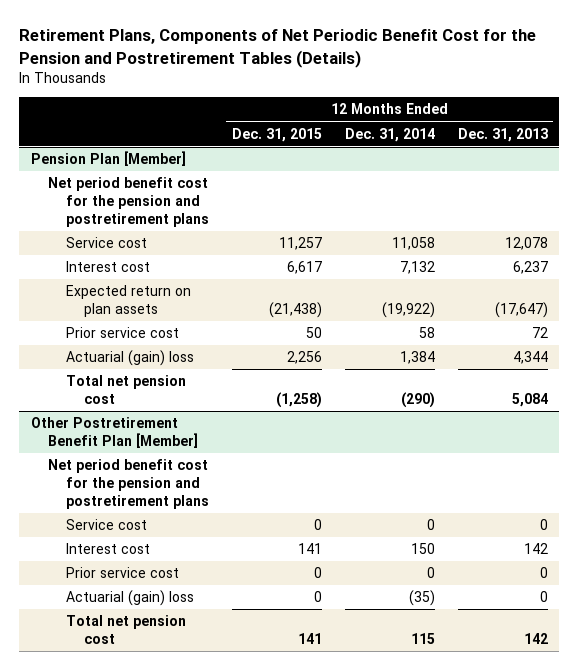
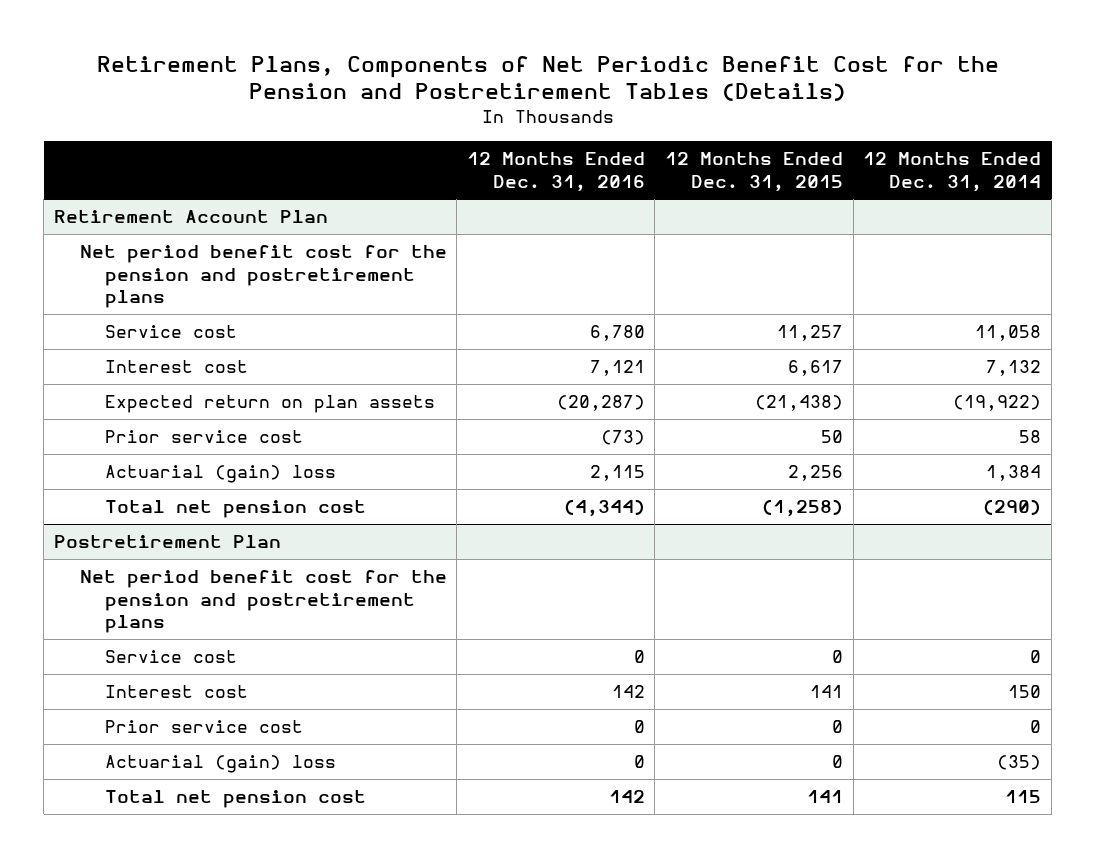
[457,127,548,142] Dec. 31, 2013 -> none
none -> [466,152,645,192] 12 Months Ended Dec. 31, 2016
[30,151,186,167] Pension Plan [Member] -> [54,210,329,224] Retirement Account Plan
[30,417,199,448] Other Postretirement Benefit Plan [Member] -> [54,535,282,549] Postretirement Plan

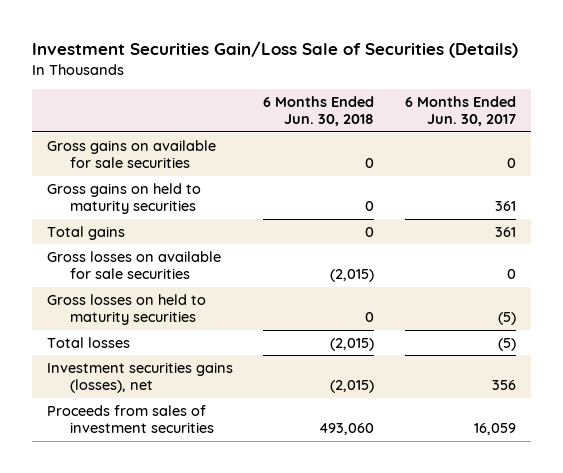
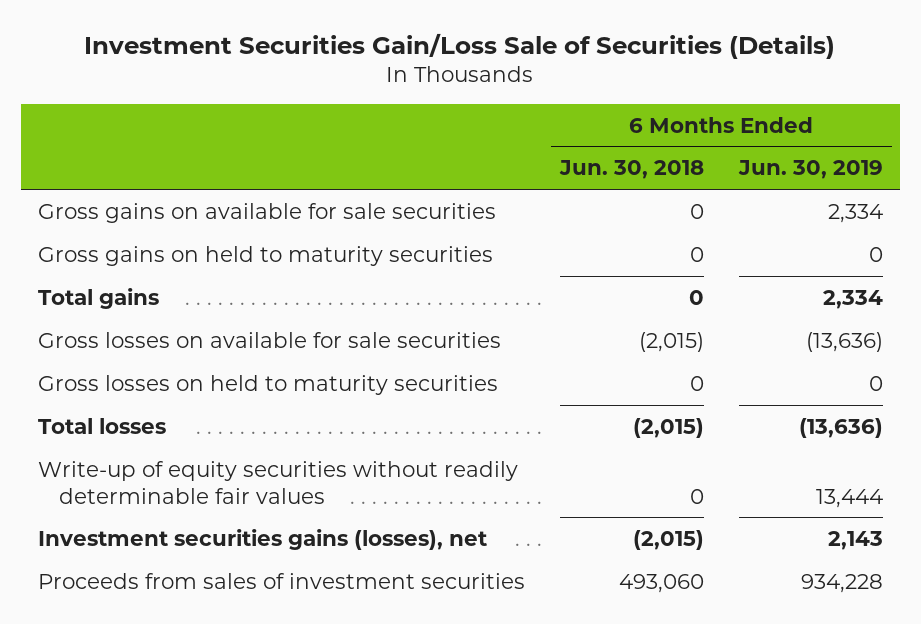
[404,95,516,127] 6 Months Ended Jun. 30, 2017 -> none
none -> [737,160,883,180] Jun. 30, 2019
none -> [37,460,518,504] Write-up of equity securities without readily determinable fair values

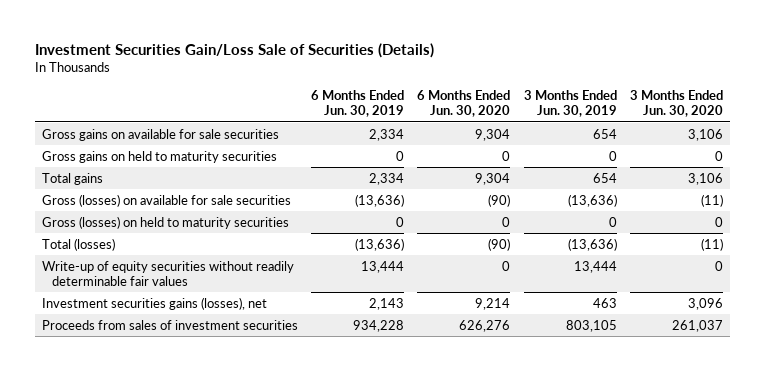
[558,160,704,180] Jun. 30, 2018 -> none
none -> [417,90,511,118] 6 Months Ended Jun. 30, 2020
none -> [523,90,617,118] 3 Months Ended Jun. 30, 2019
none -> [629,90,723,118] 3 Months Ended Jun. 30, 2020
[37,331,501,348] Gross losses on available for sale securities -> [41,193,291,207] Gross (losses) on available for sale securities
[37,374,498,395] Gross losses on held to maturity securities -> [41,215,289,229] Gross (losses) on held to maturity securities
[37,417,166,434] Total losses -> [41,237,115,251] Total (losses)

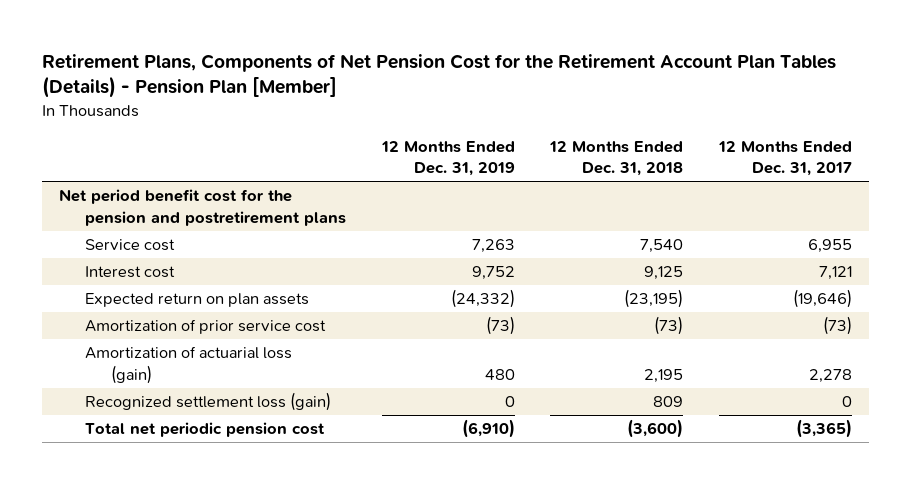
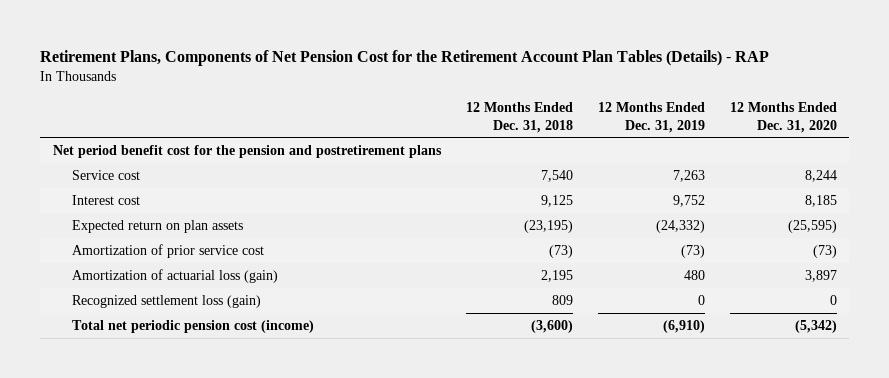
[41,53,836,99] Retirement Plans, Components of Net Pension Cost for the Retirement Account Plan Tables (Details) - Pension Plan [Member] -> [40,49,770,66] Retirement Plans, Components of Net Pension Cost for the Retirement Account Plan Tables (Details) - RAP
[717,140,852,177] 12 Months Ended Dec. 31, 2017 -> none
none -> [729,101,837,133] 12 Months Ended Dec. 31, 2020
[85,422,326,438] Total net periodic pension cost -> [71,319,314,333] Total net periodic pension cost (income)

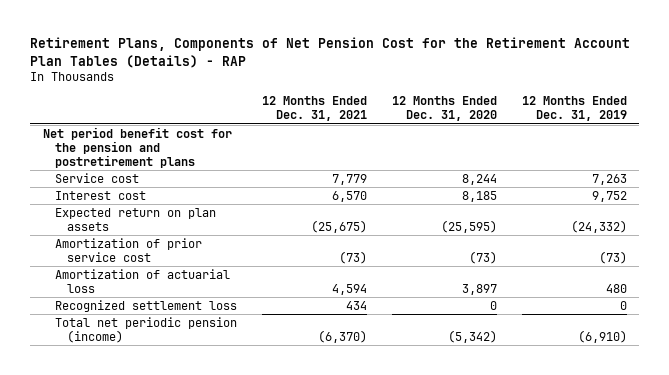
[465,101,573,133] 12 Months Ended Dec. 31, 2018 -> none
none -> [261,96,367,122] 12 Months Ended Dec. 31, 2021
[71,268,278,283] Amortization of actuarial loss (gain) -> [54,268,230,293] Amortization of actuarial loss
[71,294,261,308] Recognized settlement loss (gain) -> [54,299,237,312] Recognized settlement loss
[71,319,314,333] Total net periodic pension cost (income) -> [54,316,237,343] Total net periodic pension (income)

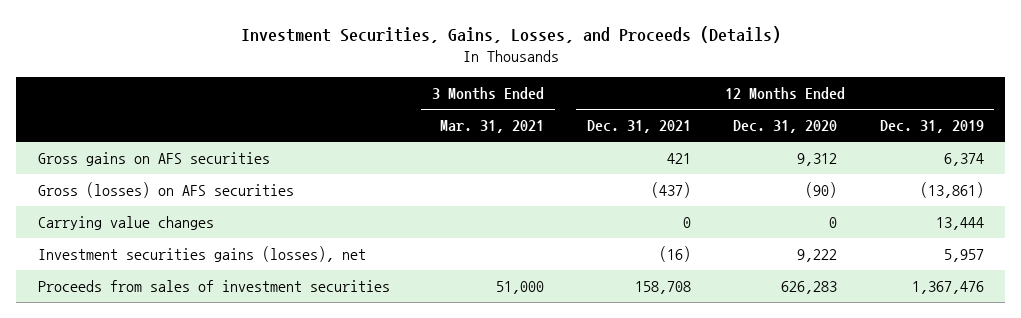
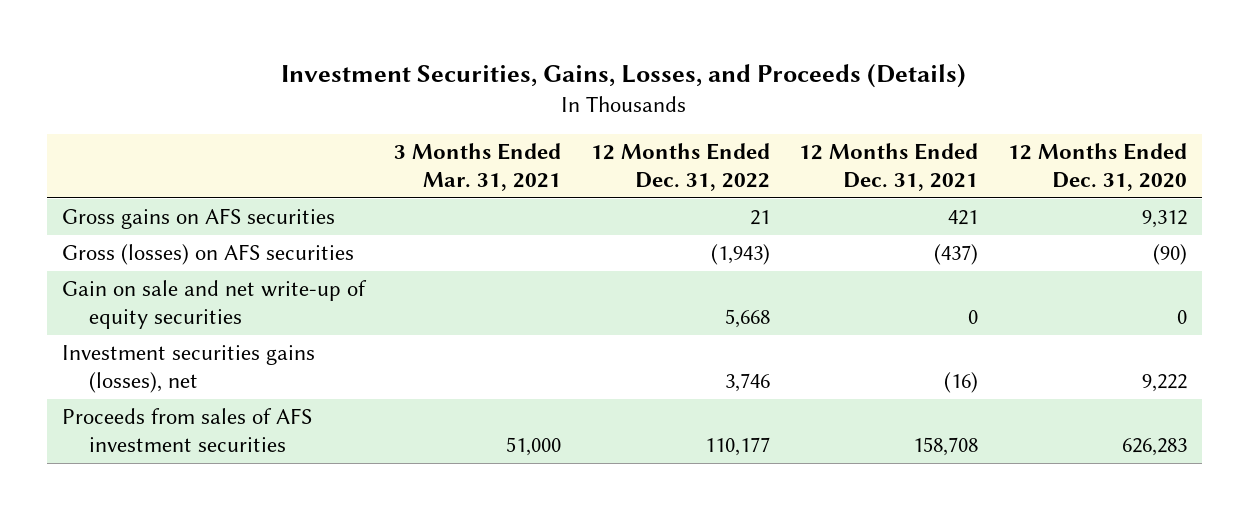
[879,120,984,134] Dec. 31, 2019 -> none
none -> [590,143,770,192] 12 Months Ended Dec. 31, 2022
[37,216,214,231] Carrying value changes -> none
none -> [61,280,367,330] Gain on sale and net write-up of equity securities
[37,280,390,293] Proceeds from sales of investment securities -> [61,408,312,453] Proceeds from sales of AFS investment securities

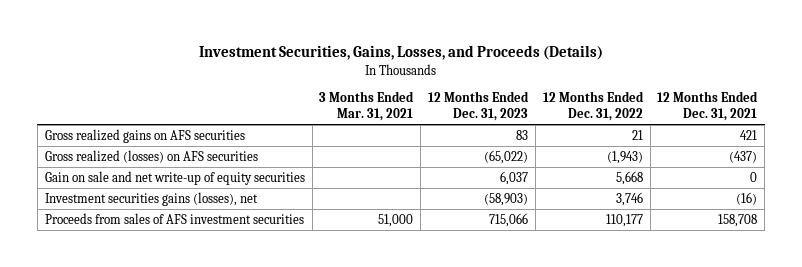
[1007,143,1187,192] 12 Months Ended Dec. 31, 2020 -> none
none -> [428,91,530,122] 12 Months Ended Dec. 31, 2023
[61,208,335,230] Gross gains on AFS securities -> [44,128,245,143] Gross realized gains on AFS securities
[61,244,354,266] Gross (losses) on AFS securities -> [44,149,258,163] Gross realized (losses) on AFS securities

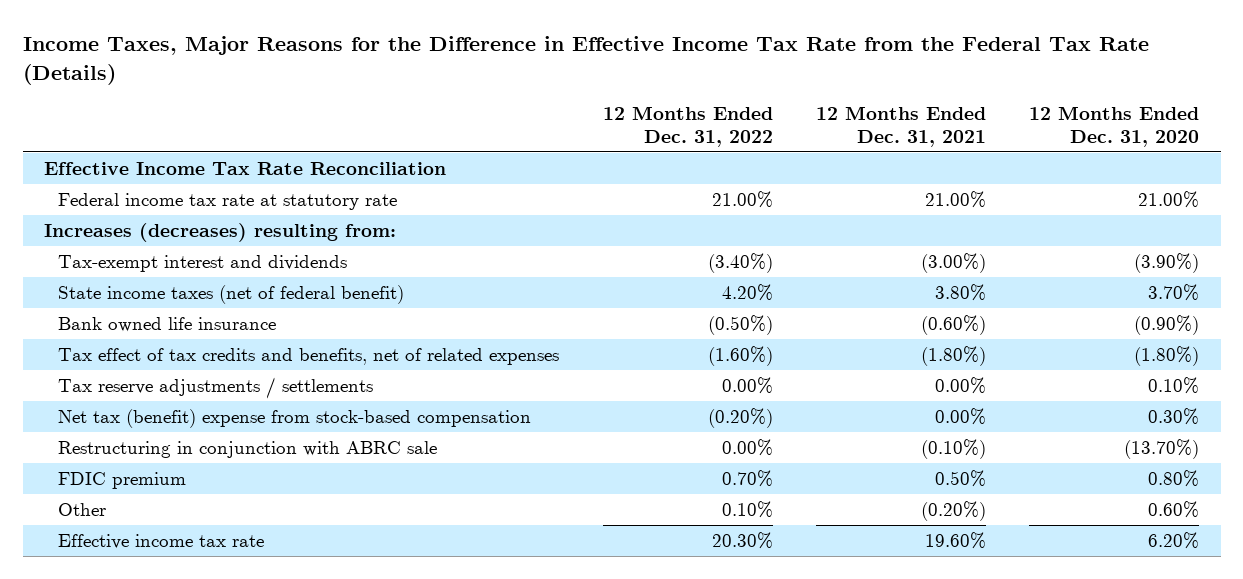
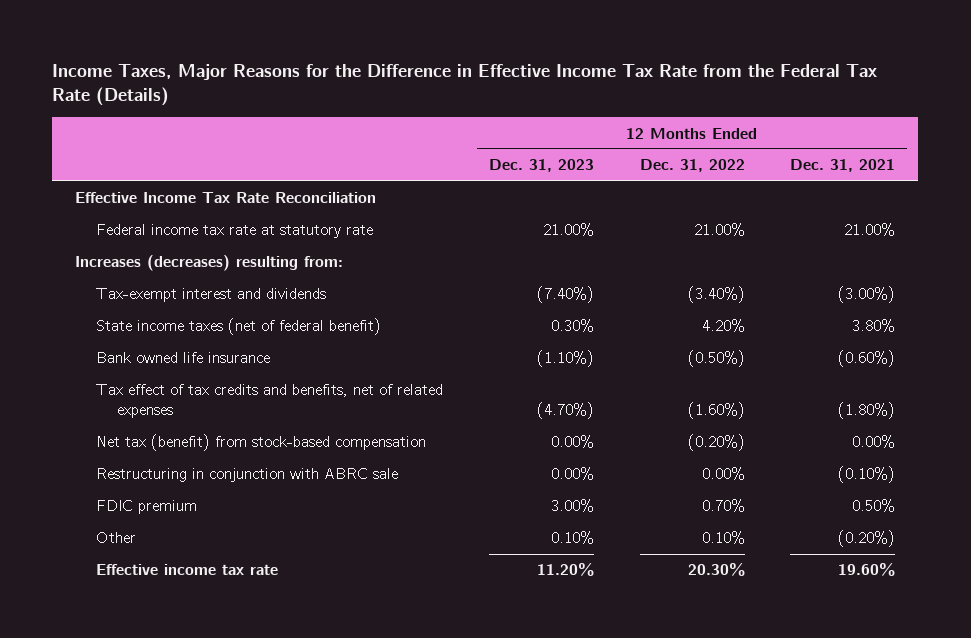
[1029,105,1200,147] 12 Months Ended Dec. 31, 2020 -> none
none -> [488,159,594,173] Dec. 31, 2023
[58,376,374,399] Tax reserve adjustments / settlements -> none
[58,408,532,428] Net tax (benefit) expense from stock-based compensation -> [96,434,427,452] Net tax (benefit) from stock-based compensation

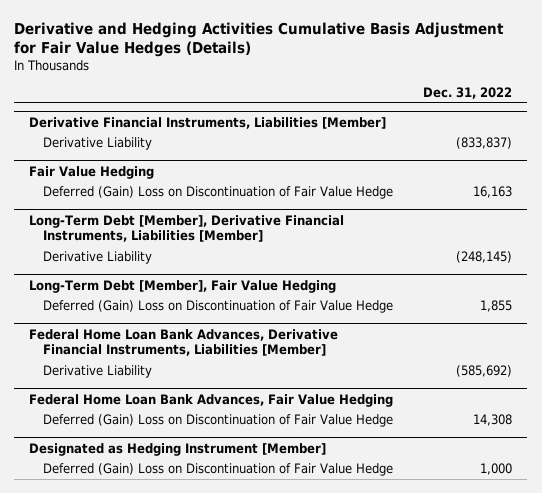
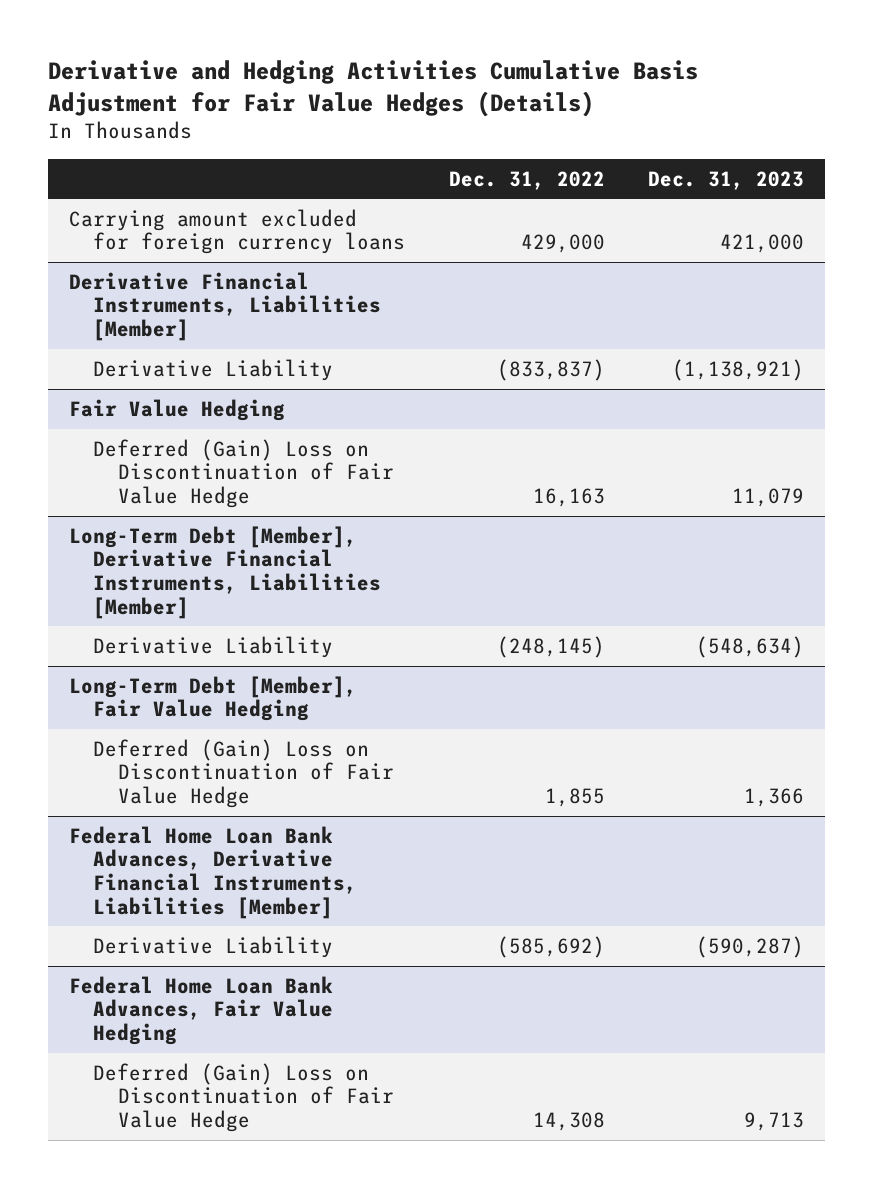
none -> [647,170,804,190] Dec. 31, 2023
none -> [69,208,406,255] Carrying amount excluded for foreign currency loans
[29,442,327,456] Designated as Hedging Instrument [Member] -> none
[43,462,394,476] Deferred (Gain) Loss on Discontinuation of Fair Value Hedge -> none

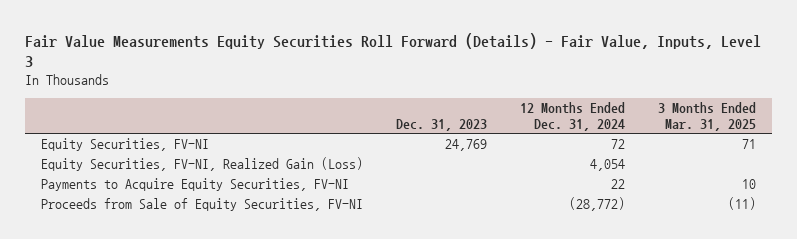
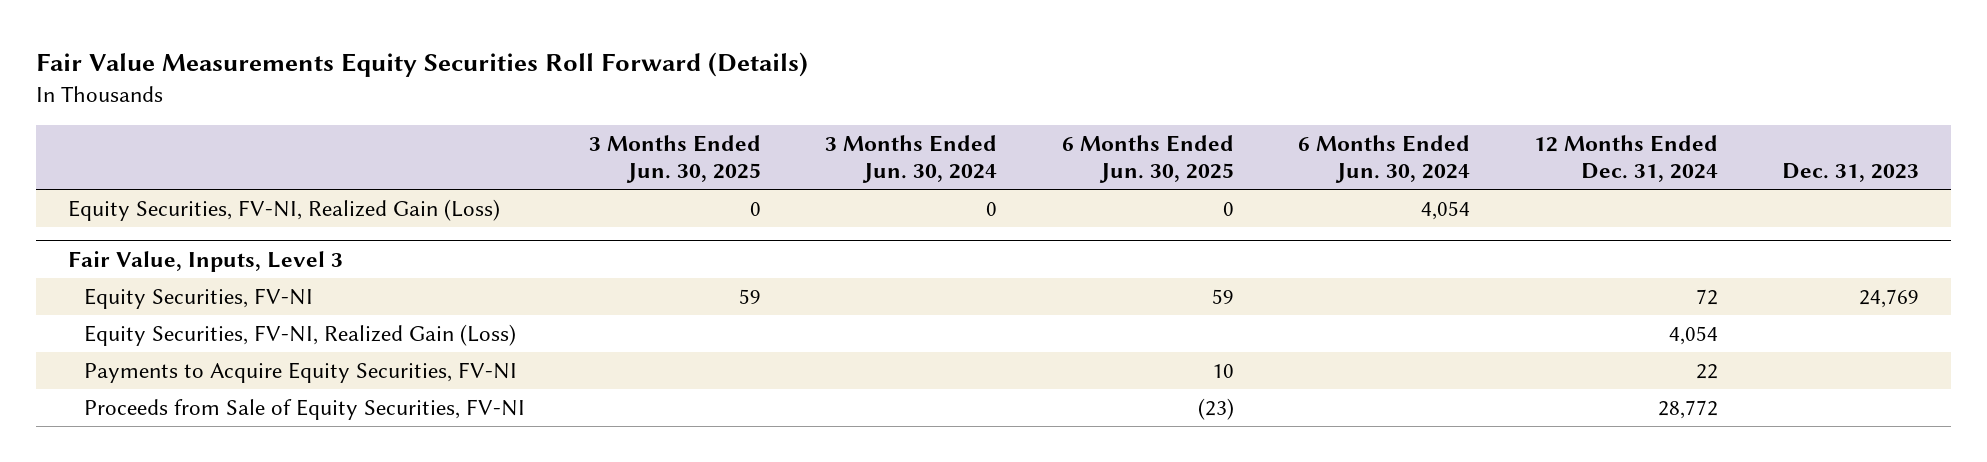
[25,32,762,68] Fair Value Measurements Equity Securities Roll Forward (Details) - Fair Value, Inputs, Level 3 -> [35,52,808,78] Fair Value Measurements Equity Securities Roll Forward (Details)
[657,101,756,131] 3 Months Ended Mar. 31, 2025 -> none
none -> [589,134,762,183] 3 Months Ended Jun. 30, 2025
none -> [825,134,998,183] 3 Months Ended Jun. 30, 2024
none -> [1061,134,1234,183] 6 Months Ended Jun. 30, 2025
none -> [1297,134,1470,183] 6 Months Ended Jun. 30, 2024
none -> [67,198,500,221] Equity Securities, FV-NI, Realized Gain (Loss)
none -> [67,250,343,272] Fair Value, Inputs, Level 3
[569,197,626,212] (28,772) -> [1657,399,1718,419] 28,772

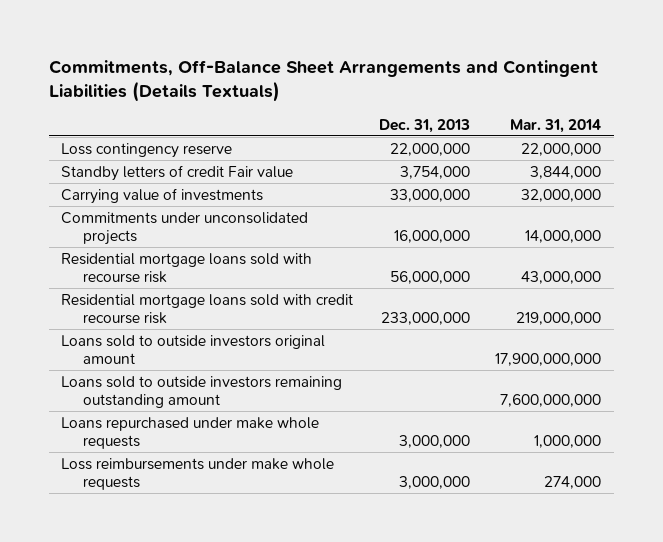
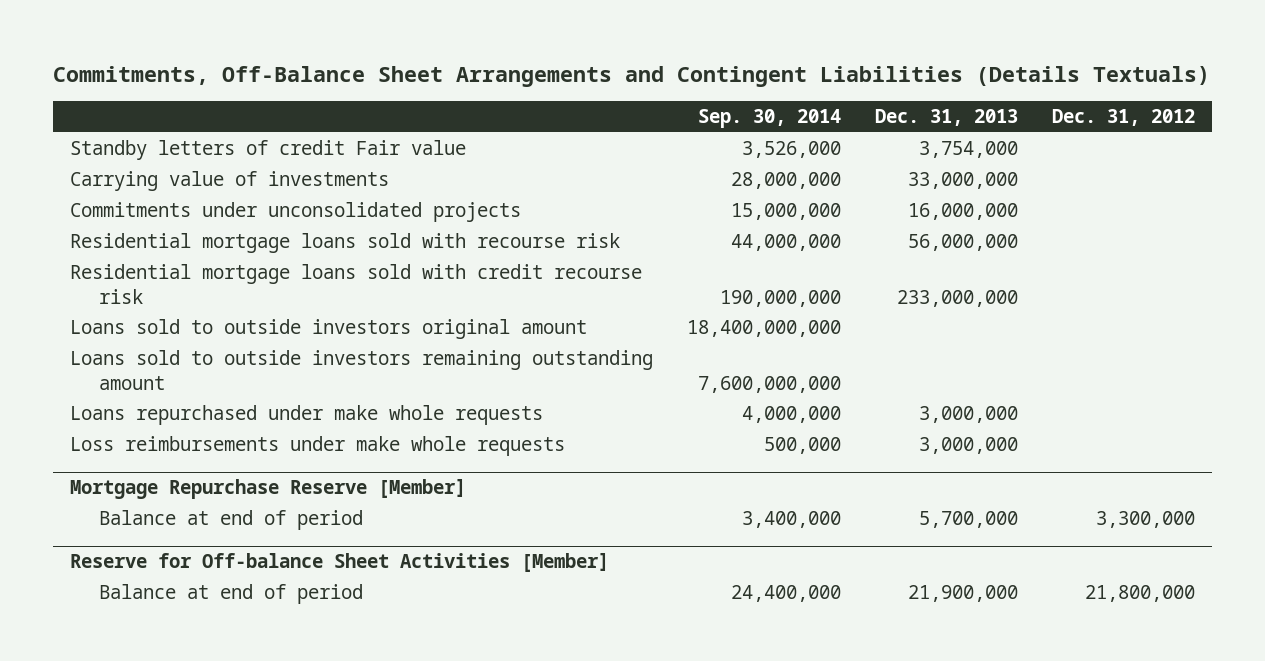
[510,118,602,133] Mar. 31, 2014 -> none
none -> [697,109,841,129] Sep. 30, 2014
none -> [1052,109,1196,127] Dec. 31, 2012
[61,142,233,158] Loss contingency reserve -> none
none -> [69,479,466,500] Mortgage Repurchase Reserve [Member]
none -> [99,510,364,531] Balance at end of period
none -> [69,553,609,573] Reserve for Off-balance Sheet Activities [Member]
none -> [99,584,364,605] Balance at end of period

